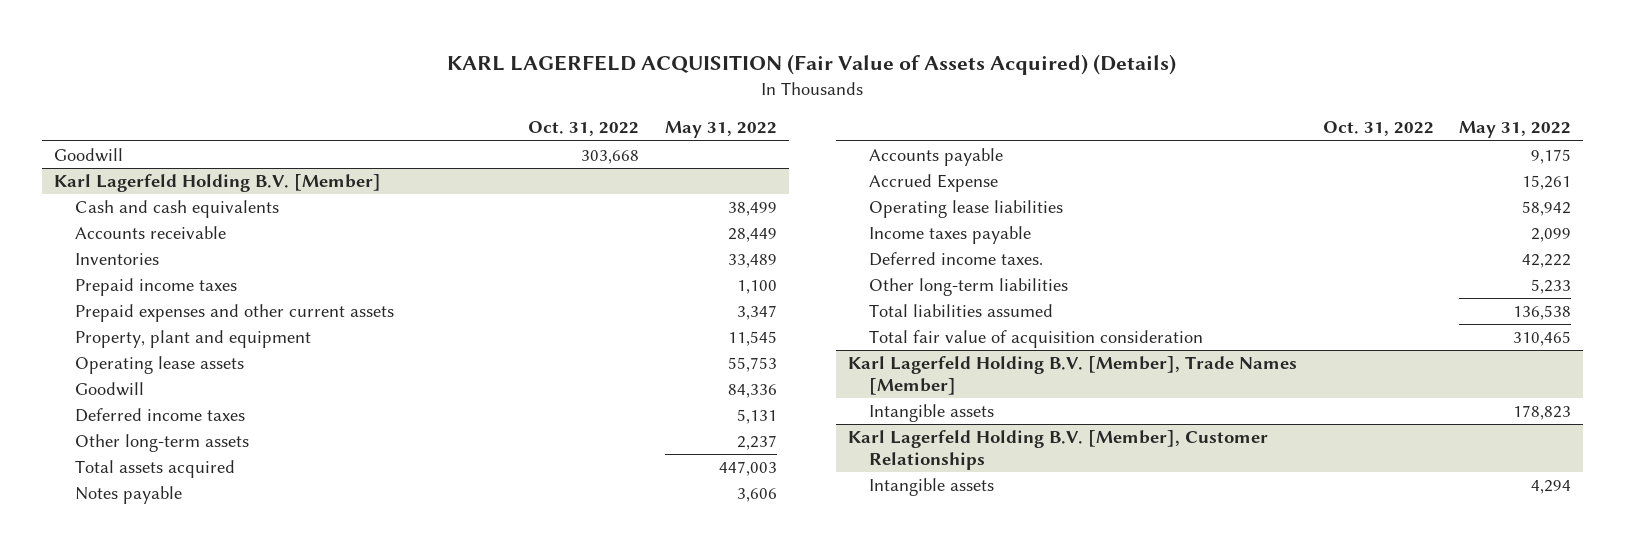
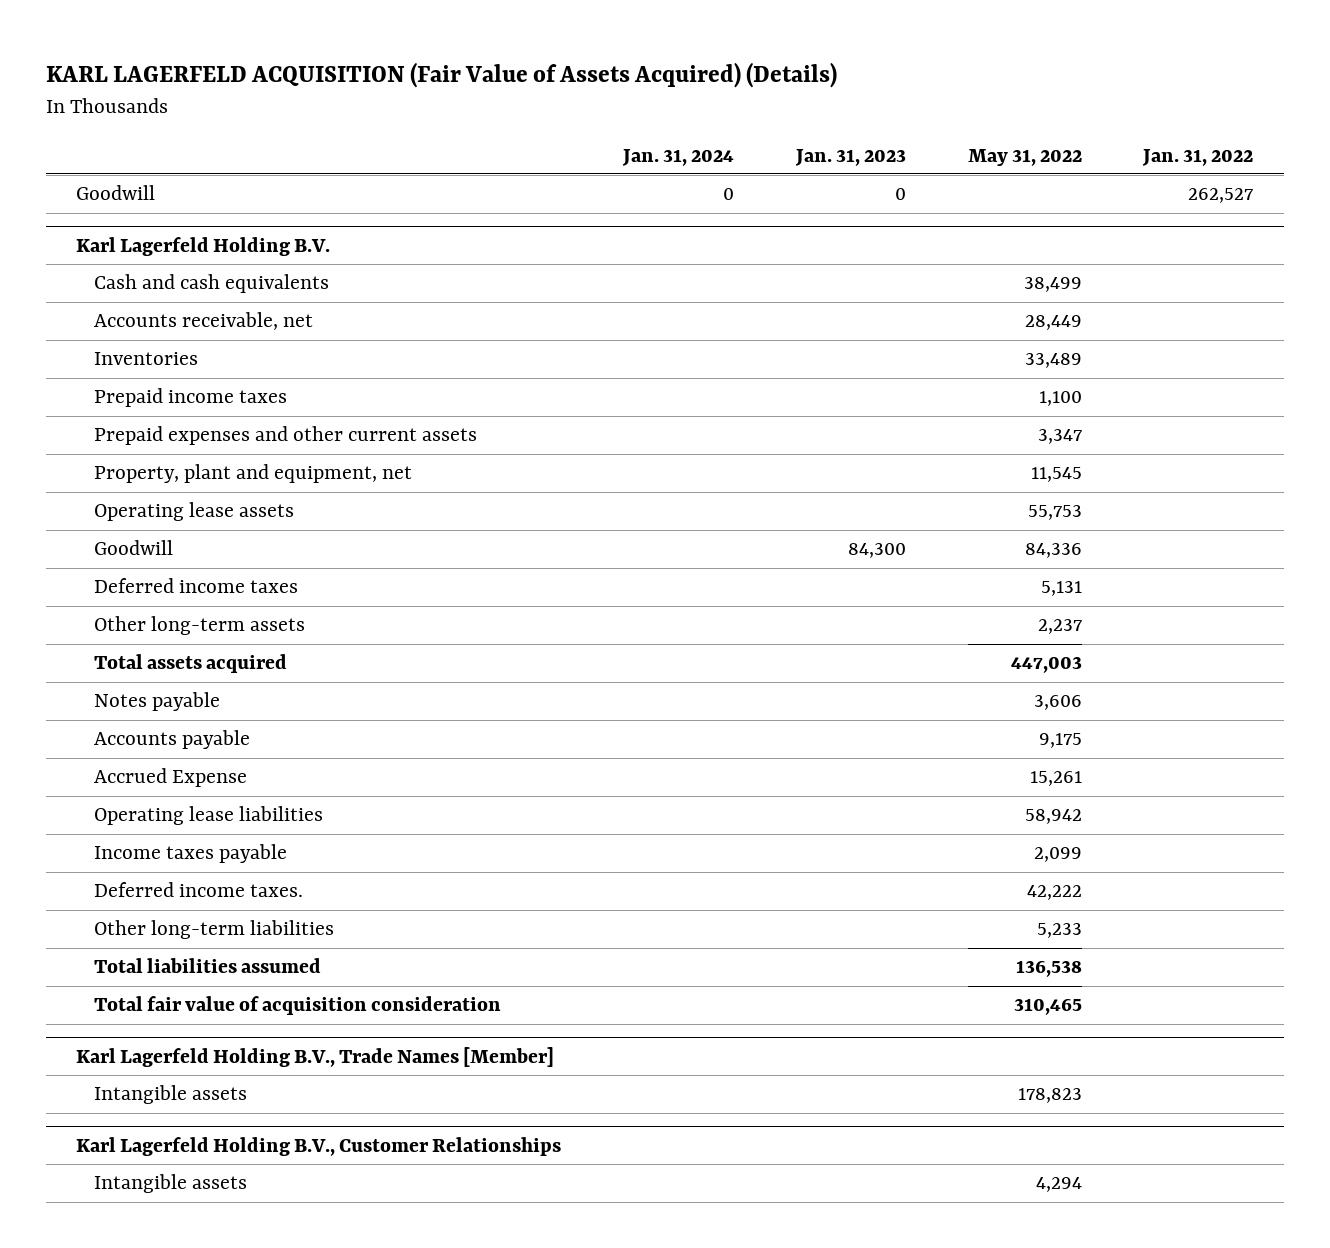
[528,121,640,137] Oct. 31, 2022 -> none
none -> [622,148,735,166] Jan. 31, 2024
none -> [794,148,906,166] Jan. 31, 2023
none -> [1142,148,1254,166] Jan. 31, 2022
[54,174,382,193] Karl Lagerfeld Holding B.V. [Member] -> [76,237,331,257] Karl Lagerfeld Holding B.V.
[74,226,226,240] Accounts receivable -> [94,312,314,331] Accounts receivable, net
[74,330,311,349] Property, plant and equipment -> [94,464,413,484] Property, plant and equipment, net
[848,356,1298,396] Karl Lagerfeld Holding B.V. [Member], Trade Names [Member] -> [76,1047,555,1068] Karl Lagerfeld Holding B.V., Trade Names [Member]
[848,430,1269,471] Karl Lagerfeld Holding B.V. [Member], Customer Relationships -> [76,1137,562,1157] Karl Lagerfeld Holding B.V., Customer Relationships

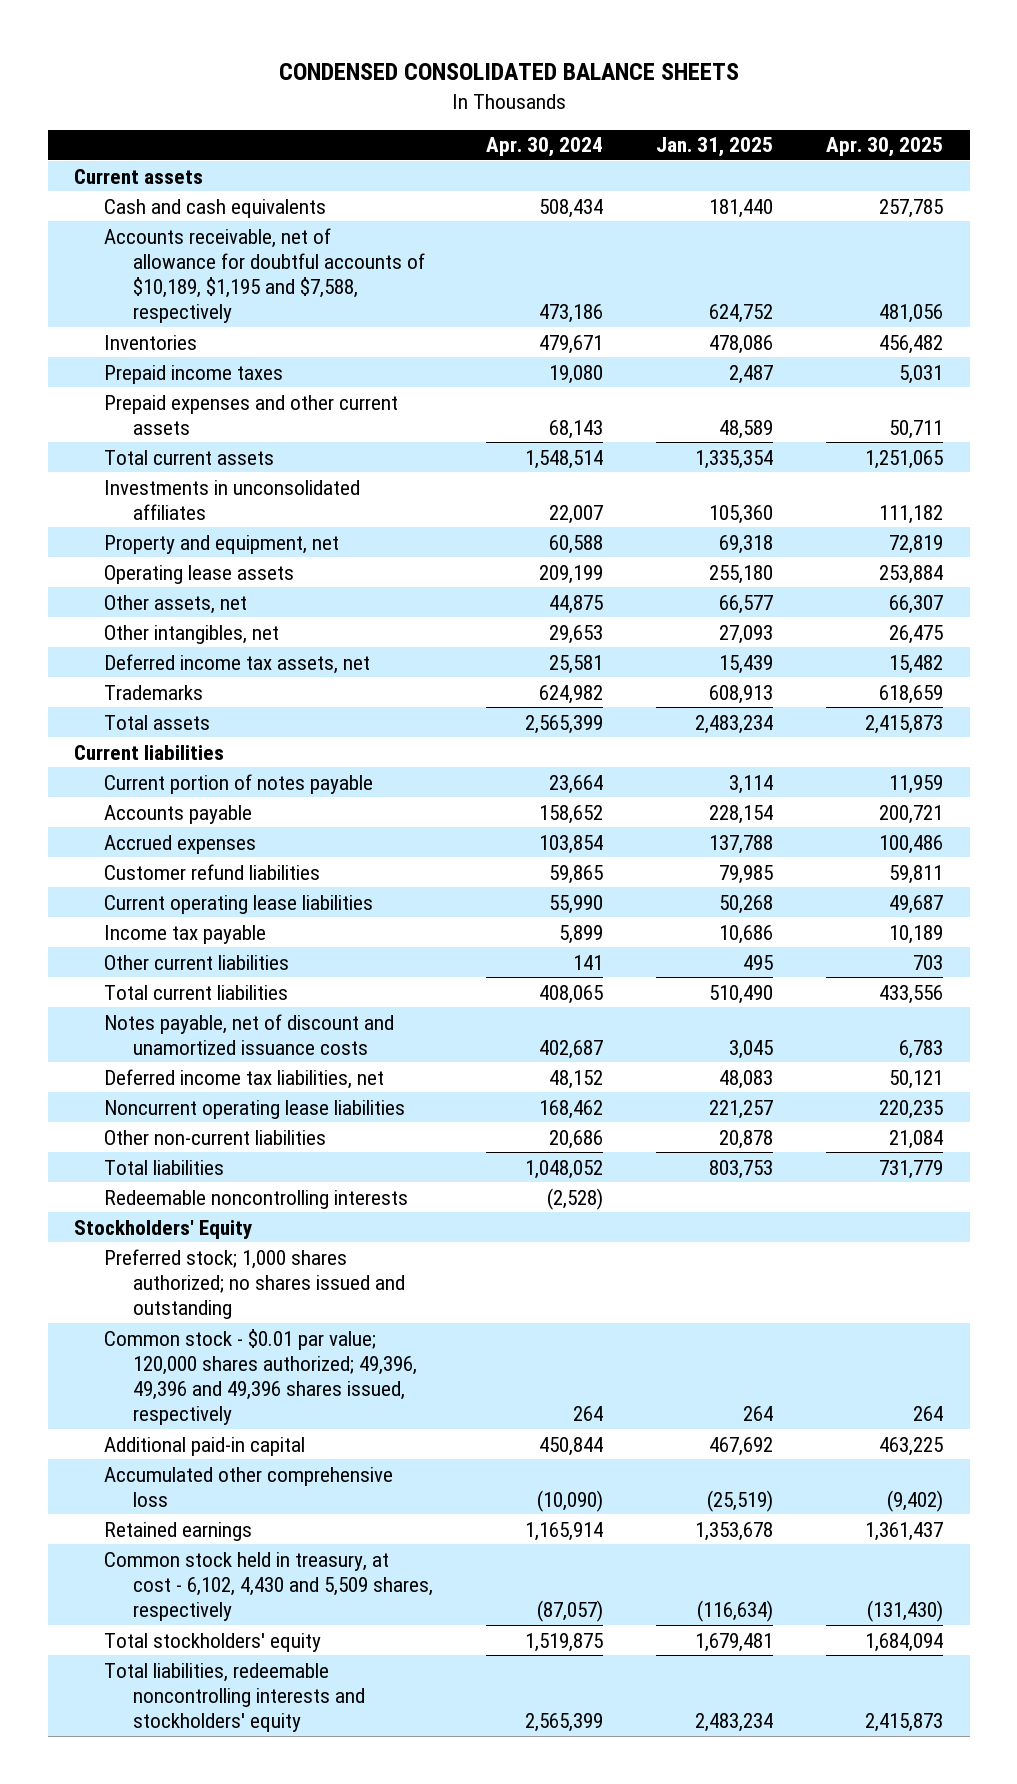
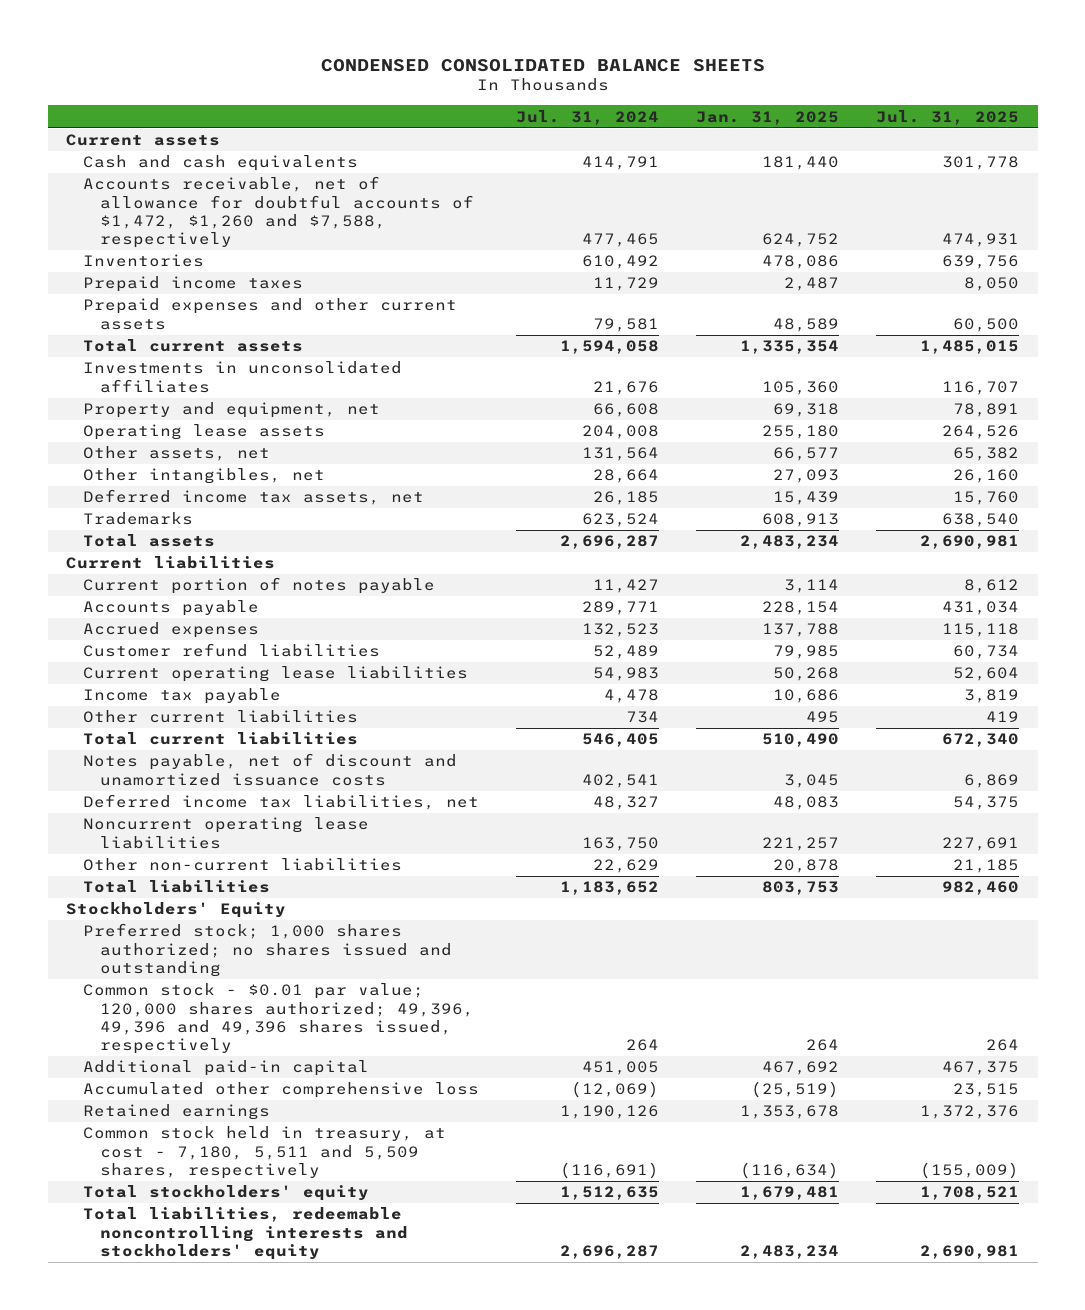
[486,137,604,158] Apr. 30, 2024 -> none
[826,137,944,158] Apr. 30, 2025 -> none
none -> [516,109,660,125] Jul. 31, 2024
none -> [876,109,1020,125] Jul. 31, 2025
[103,227,426,324] Accounts receivable, net of allowance for doubtful accounts of $10,189, $1,195 and $7,588, respectively -> [83,176,475,249] Accounts receivable, net of allowance for doubtful accounts of $1,472, $1,260 and $7,588, respectively
[103,1189,408,1209] Redeemable noncontrolling interests -> none
[103,1551,434,1621] Common stock held in treasury, at cost - 6,102, 4,430 and 5,509 shares, respectively -> [83,1126,447,1179] Common stock held in treasury, at cost - 7,180, 5,511 and 5,509 shares, respectively

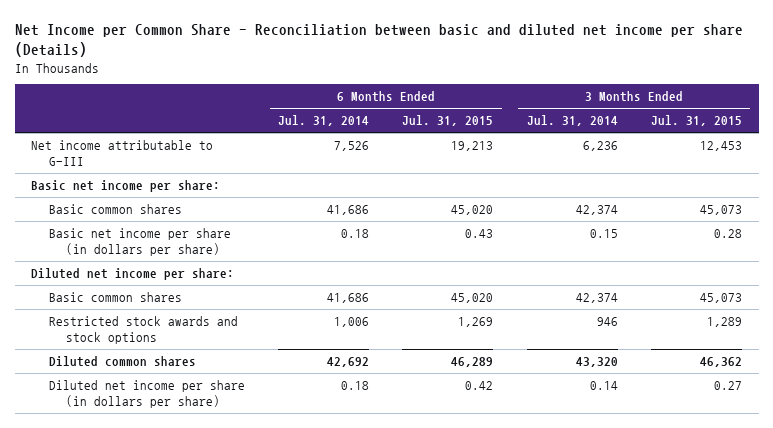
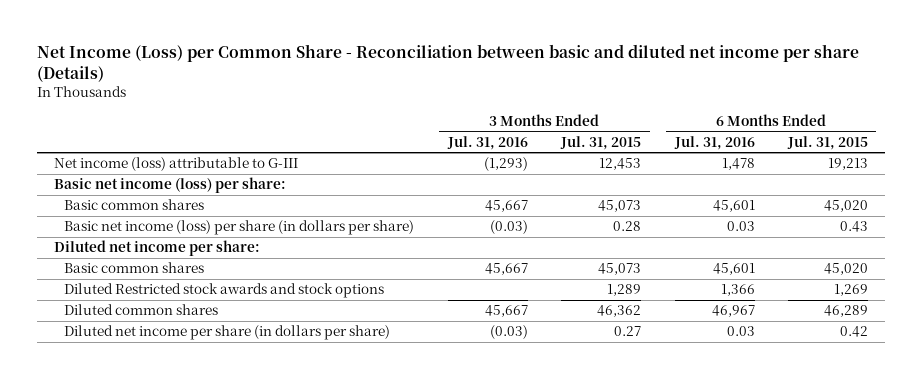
[14,24,743,58] Net Income per Common Share - Reconciliation between basic and diluted net income per share (Details) -> [37,44,860,83] Net Income (Loss) per Common Share - Reconciliation between basic and diluted net income per share (Details)
[277,115,369,127] Jul. 31, 2014 -> none
[526,115,618,127] Jul. 31, 2014 -> none
none -> [446,135,528,150] Jul. 31, 2016
none -> [673,135,755,150] Jul. 31, 2016
[31,140,214,167] Net income attributable to G-III -> [54,157,299,172] Net income (loss) attributable to G-III
[31,180,221,193] Basic net income per share: -> [54,177,287,194] Basic net income (loss) per share:
[48,228,231,257] Basic net income per share (in dollars per share) -> [64,220,415,236] Basic net income (loss) per share (in dollars per share)
[48,316,238,345] Restricted stock awards and stock options -> [64,283,385,299] Diluted Restricted stock awards and stock options

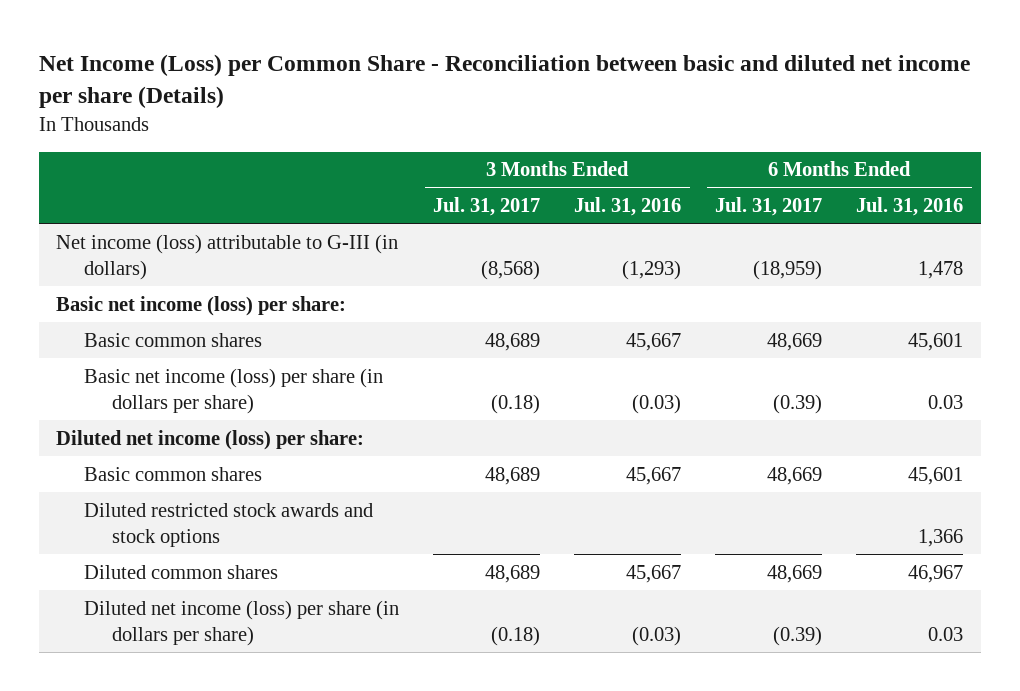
[560,135,642,150] Jul. 31, 2015 -> none
[787,135,869,150] Jul. 31, 2015 -> none
none -> [433,196,541,216] Jul. 31, 2017
none -> [715,196,823,216] Jul. 31, 2017
[54,157,299,172] Net income (loss) attributable to G-III -> [56,233,399,281] Net income (loss) attributable to G-III (in dollars)
[54,240,261,257] Diluted net income per share: -> [56,429,365,450] Diluted net income (loss) per share:
[64,283,385,299] Diluted Restricted stock awards and stock options -> [84,502,374,548] Diluted restricted stock awards and stock options
[64,325,391,341] Diluted net income per share (in dollars per share) -> [84,599,400,647] Diluted net income (loss) per share (in dollars per share)

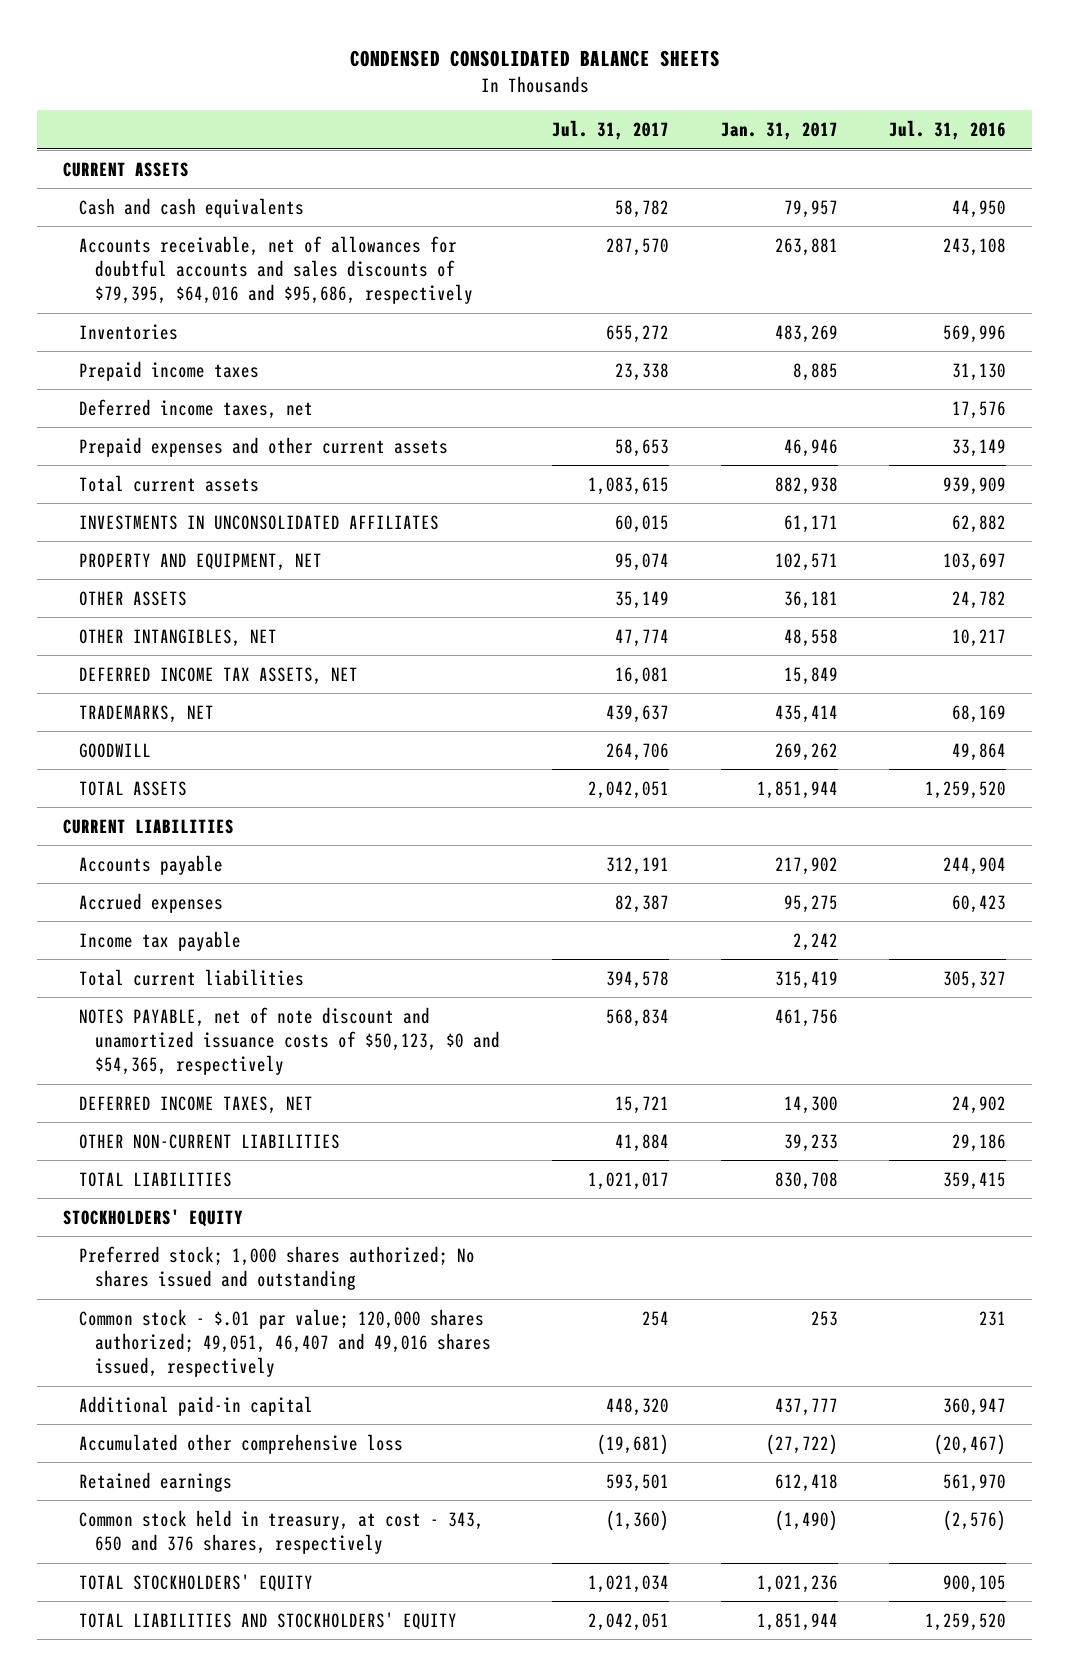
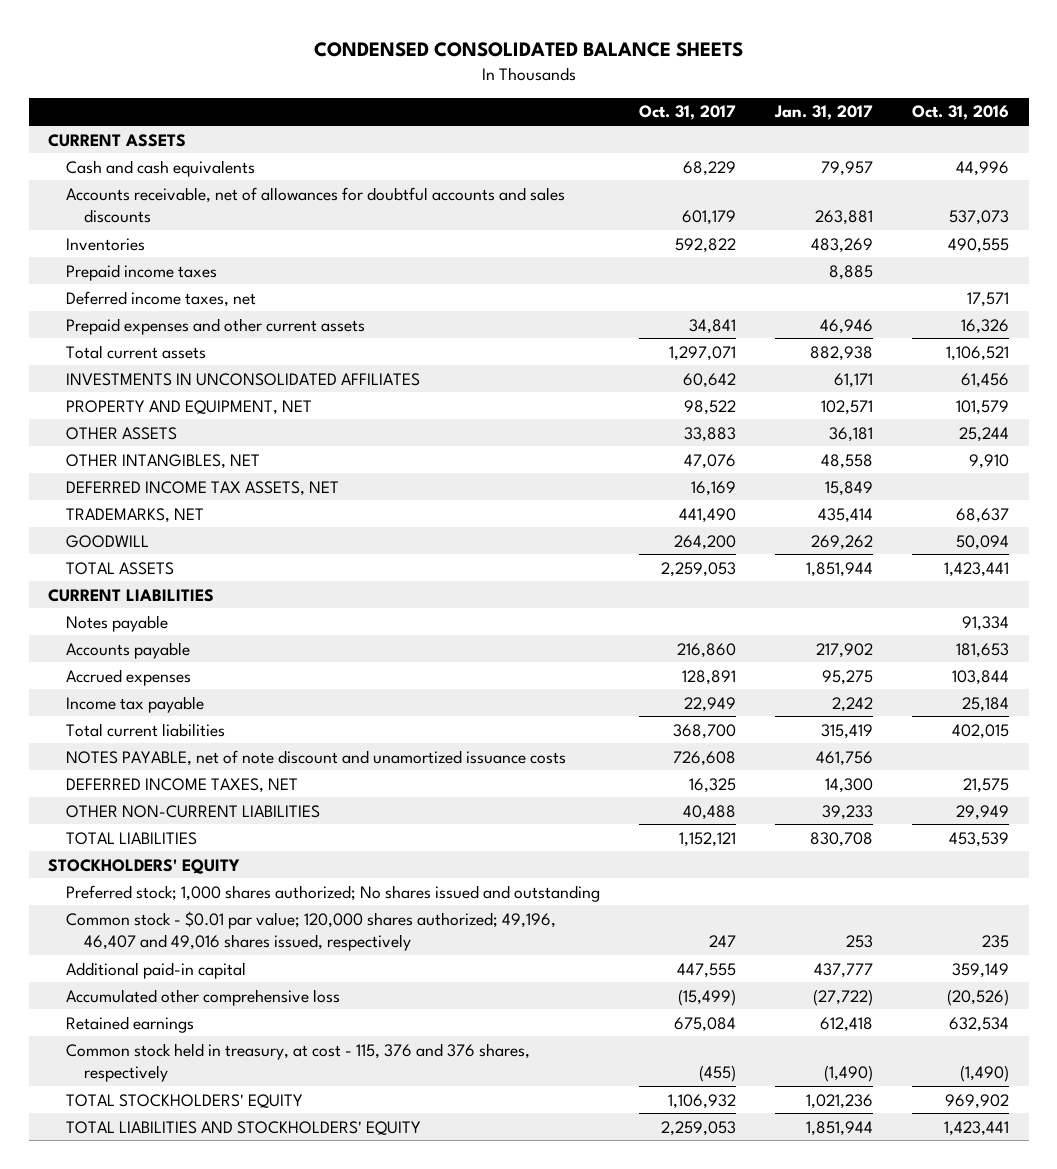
[552,120,670,141] Jul. 31, 2017 -> none
[889,120,1007,141] Jul. 31, 2016 -> none
none -> [639,105,737,121] Oct. 31, 2017
none -> [912,105,1010,121] Oct. 31, 2016
[79,235,474,305] Accounts receivable, net of allowances for doubtful accounts and sales discounts of $79,395, $64,016 and $95,686, respectively -> [66,186,566,223] Accounts receivable, net of allowances for doubtful accounts and sales discounts
none -> [66,614,169,632] Notes payable
[79,1006,501,1076] NOTES PAYABLE, net of note discount and unamortized issuance costs of $50,123, $0 and $54,365, respectively -> [66,749,567,766] NOTES PAYABLE, net of note discount and unamortized issuance costs
[79,1308,492,1378] Common stock - $.01 par value; 120,000 shares authorized; 49,051, 46,407 and 49,016 shares issued, respectively -> [66,910,557,951] Common stock - $0.01 par value; 120,000 shares authorized; 49,196, 46,407 and 49,016 shares issued, respectively
[79,1509,485,1554] Common stock held in treasury, at cost - 343, 650 and 376 shares, respectively -> [66,1042,531,1082] Common stock held in treasury, at cost - 115, 376 and 376 shares, respectively

